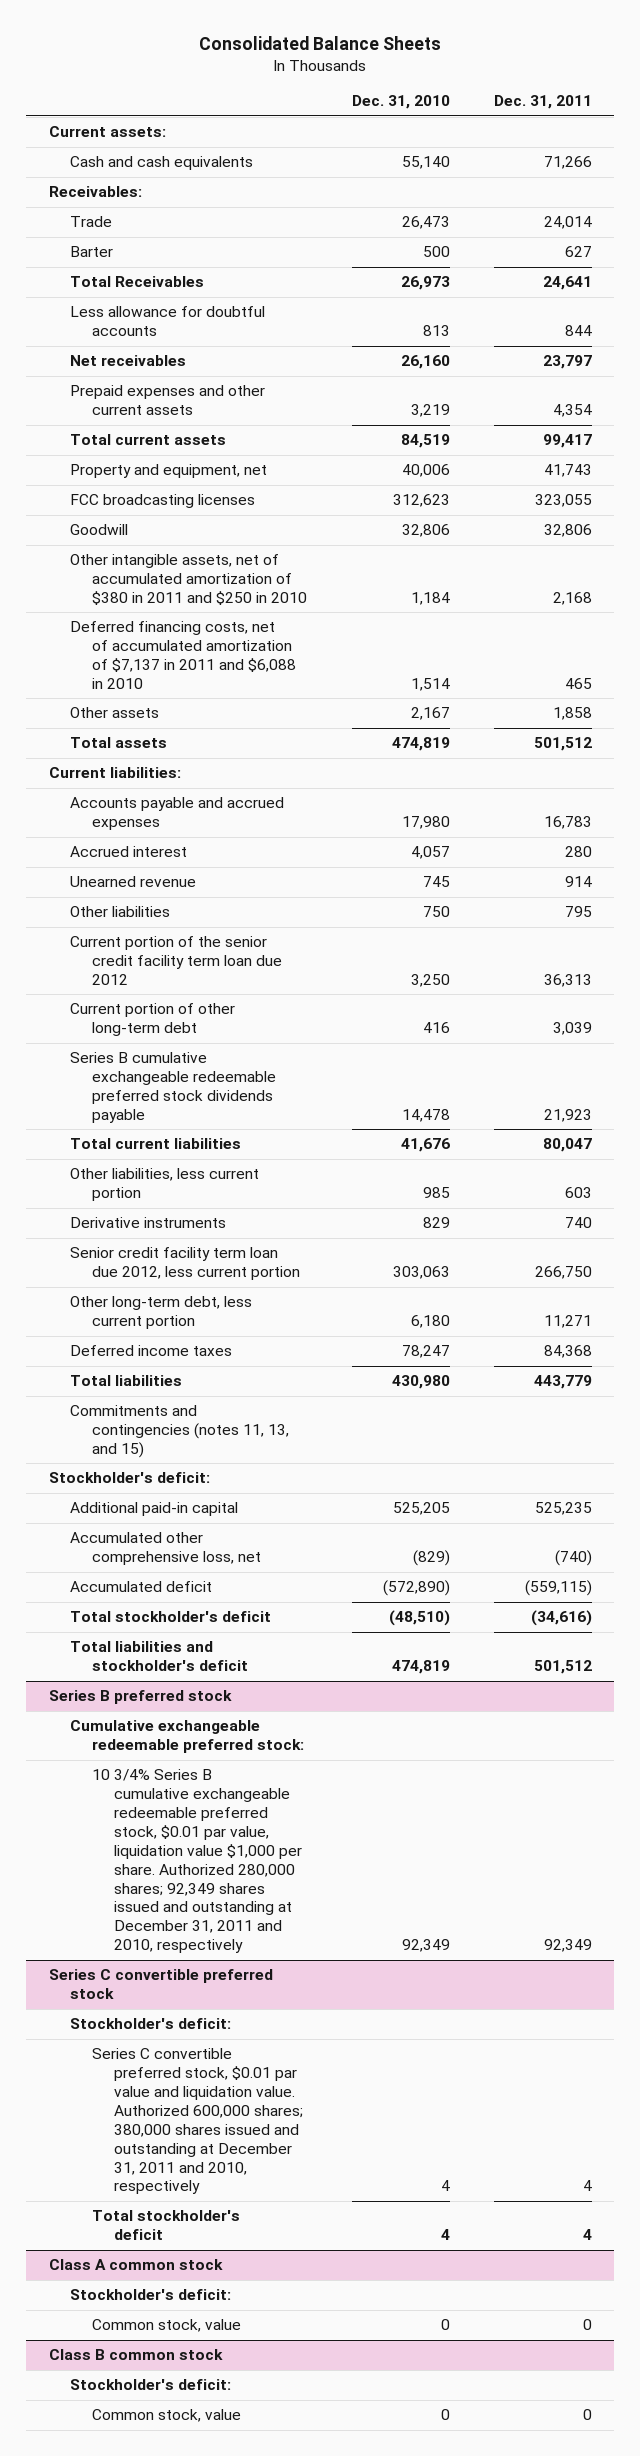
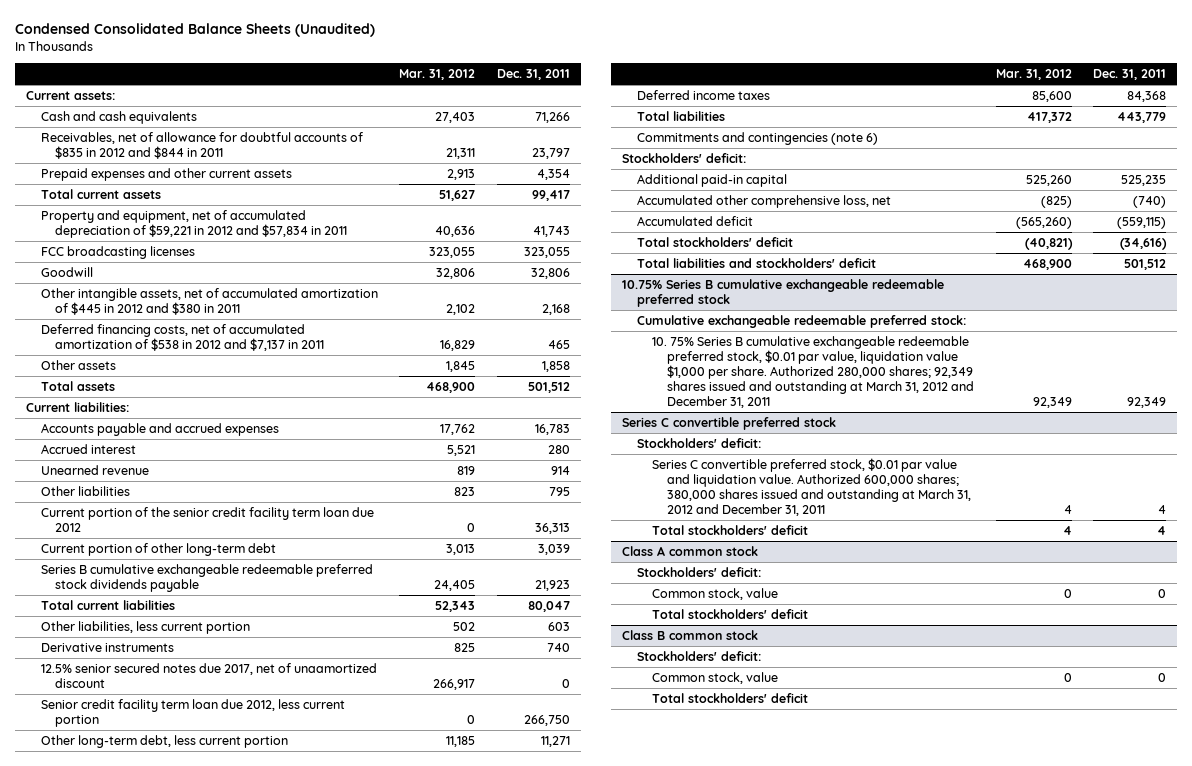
[199,36,442,51] Consolidated Balance Sheets -> [15,23,376,38] Condensed Consolidated Balance Sheets (Unaudited)
[351,95,450,110] Dec. 31, 2010 -> none
none -> [399,68,476,80] Mar. 31, 2012
[48,186,142,198] Receivables: -> none
[70,216,113,228] Trade -> none
[70,246,114,258] Barter -> none
[70,276,205,288] Total Receivables -> none
[70,306,266,337] Less allowance for doubtful accounts -> none
[70,355,187,367] Net receivables -> [40,131,363,159] Receivables, net of allowance for doubtful accounts of $835 in 2012 and $844 in 2011
[70,464,268,479] Property and equipment, net -> [40,209,348,238] Property and equipment, net of accumulated depreciation of $59,221 in 2012 and $57,834 in 2011
[70,554,308,606] Other intangible assets, net of accumulated amortization of $380 in 2011 and $250 in 2010 -> [40,287,378,315] Other intangible assets, net of accumulated amortization of $445 in 2012 and $380 in 2011
[70,621,297,689] Deferred financing costs, net of accumulated amortization of $7,137 in 2011 and $6,088 in 2010 -> [40,323,325,351] Deferred financing costs, net of accumulated amortization of $538 in 2012 and $7,137 in 2011
none -> [40,662,377,688] 12.5% senior secured notes due 2017, net of unaamortized discount
[70,1405,290,1459] Commitments and contingencies (notes 11, 13, and 15) -> [637,131,879,145] Commitments and contingencies (note 6)
[48,1472,210,1484] Stockholder's deficit: -> [622,152,747,163] Stockholders' deficit:
[48,1690,232,1705] Series B preferred stock -> none
[70,1611,272,1623] Total stockholder's deficit -> [637,236,794,247] Total stockholders' deficit
[70,1641,249,1672] Total liabilities and stockholder's deficit -> [637,257,877,268] Total liabilities and stockholders' deficit
none -> [622,278,945,307] 10.75% Series B cumulative exchangeable redeemable preferred stock
[92,1769,303,1954] 10 3/4% Series B cumulative exchangeable redeemable preferred stock, $0.01 par value, liquidation value $1,000 per share. Authorized 280,000 shares; 92,349 shares issued and outstanding at December 31, 2011 and 2010, respectively -> [651,335,974,408] 10. 75% Series B cumulative exchangeable redeemable preferred stock, $0.01 par value, liquidation value $1,000 per share. Authorized 280,000 shares; 92,349 shares issued and outstanding at March 31, 2012 and December 31, 2011
[70,2018,232,2030] Stockholder's deficit: -> [637,437,762,448] Stockholders' deficit:
[92,2048,304,2195] Series C convertible preferred stock, $0.01 par value and liquidation value. Authorized 600,000 shares; 380,000 shares issued and outstanding at December 31, 2011 and 2010, respectively -> [651,457,971,516] Series C convertible preferred stock, $0.01 par value and liquidation value. Authorized 600,000 shares; 380,000 shares issued and outstanding at March 31, 2012 and December 31, 2011
[92,2210,241,2241] Total stockholder's deficit -> [651,524,808,535] Total stockholders' deficit
[70,2289,232,2301] Stockholder's deficit: -> [637,566,762,577] Stockholders' deficit:
none -> [651,608,808,619] Total stockholders' deficit
[70,2379,232,2391] Stockholder's deficit: -> [637,650,762,661] Stockholders' deficit:
none -> [651,692,808,703] Total stockholders' deficit

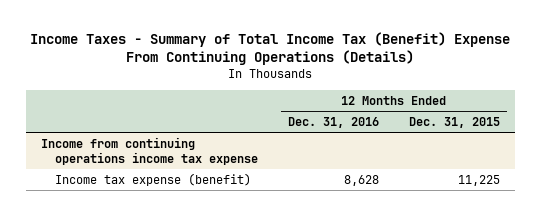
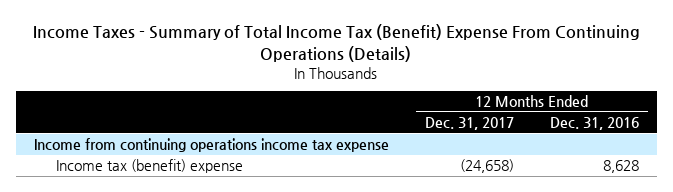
[408,117,500,129] Dec. 31, 2015 -> none
none -> [424,117,514,131] Dec. 31, 2017
[55,172,252,186] Income tax expense (benefit) -> [55,159,243,174] Income tax (benefit) expense

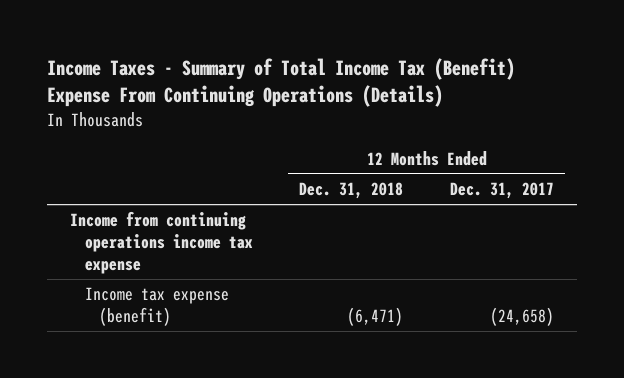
[549,117,639,131] Dec. 31, 2016 -> none
none -> [299,182,404,200] Dec. 31, 2018
[55,159,243,174] Income tax (benefit) expense -> [84,287,229,327] Income tax expense (benefit)

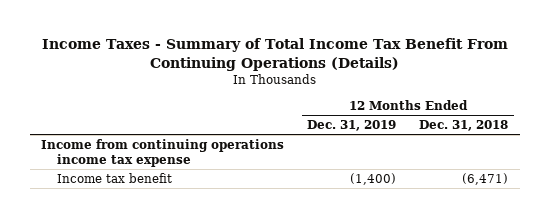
[47,57,516,107] Income Taxes - Summary of Total Income Tax (Benefit) Expense From Continuing Operations (Details) -> [41,37,508,71] Income Taxes - Summary of Total Income Tax Benefit From Continuing Operations (Details)
[449,182,554,200] Dec. 31, 2017 -> none
none -> [307,120,397,132] Dec. 31, 2019
[84,287,229,327] Income tax expense (benefit) -> [56,172,172,183] Income tax benefit

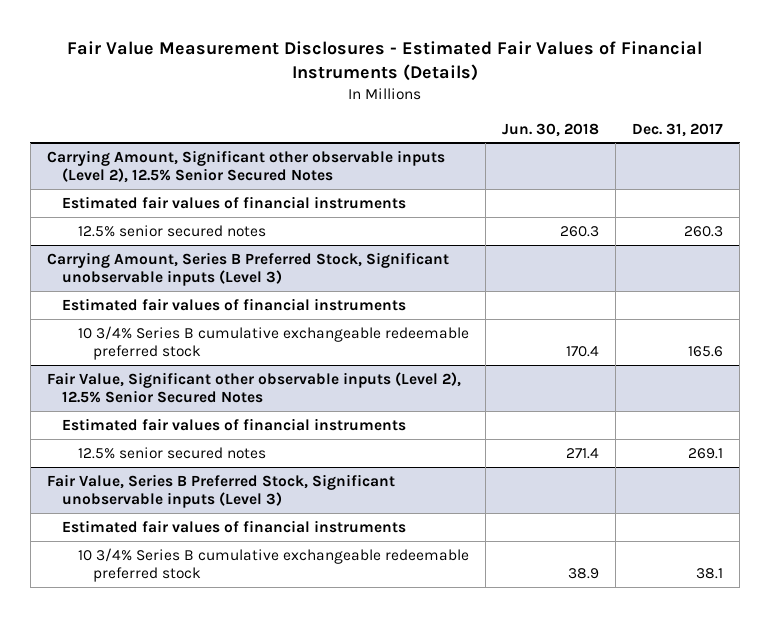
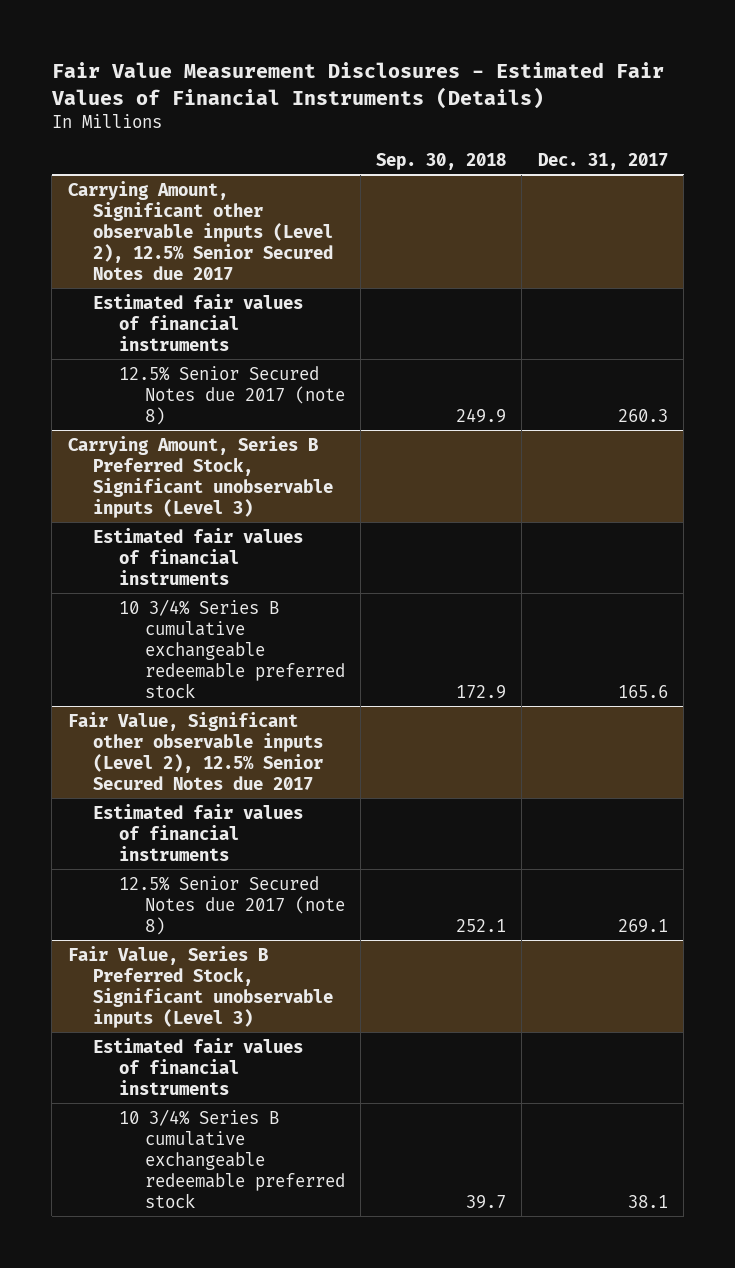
[501,122,599,137] Jun. 30, 2018 -> none
none -> [376,152,507,170] Sep. 30, 2018
[46,149,445,183] Carrying Amount, Significant other observable inputs (Level 2), 12.5% Senior Secured Notes -> [67,180,334,280] Carrying Amount, Significant other observable inputs (Level 2), 12.5% Senior Secured Notes due 2017
[77,224,266,237] 12.5% senior secured notes -> [118,365,345,425] 12.5% Senior Secured Notes due 2017 (note 8)
[46,371,461,403] Fair Value, Significant other observable inputs (Level 2), 12.5% Senior Secured Notes -> [67,711,324,790] Fair Value, Significant other observable inputs (Level 2), 12.5% Senior Secured Notes due 2017
[77,446,266,459] 12.5% senior secured notes -> [118,875,345,935] 12.5% Senior Secured Notes due 2017 (note 8)

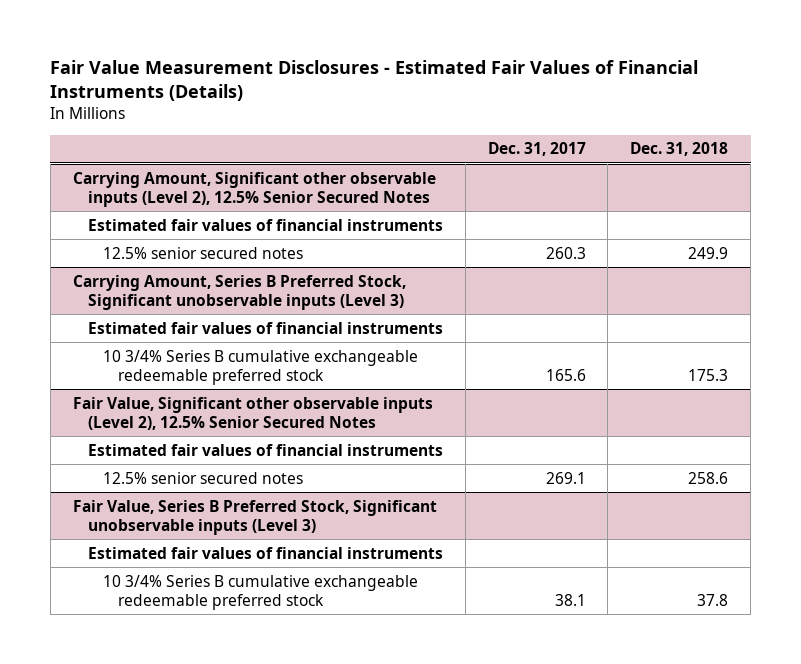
[376,152,507,170] Sep. 30, 2018 -> none
none -> [630,142,729,157] Dec. 31, 2018
[67,180,334,280] Carrying Amount, Significant other observable inputs (Level 2), 12.5% Senior Secured Notes due 2017 -> [72,171,436,208] Carrying Amount, Significant other observable inputs (Level 2), 12.5% Senior Secured Notes
[118,365,345,425] 12.5% Senior Secured Notes due 2017 (note 8) -> [102,246,303,259] 12.5% senior secured notes
[67,711,324,790] Fair Value, Significant other observable inputs (Level 2), 12.5% Senior Secured Notes due 2017 -> [72,396,433,431] Fair Value, Significant other observable inputs (Level 2), 12.5% Senior Secured Notes
[118,875,345,935] 12.5% Senior Secured Notes due 2017 (note 8) -> [102,471,303,484] 12.5% senior secured notes

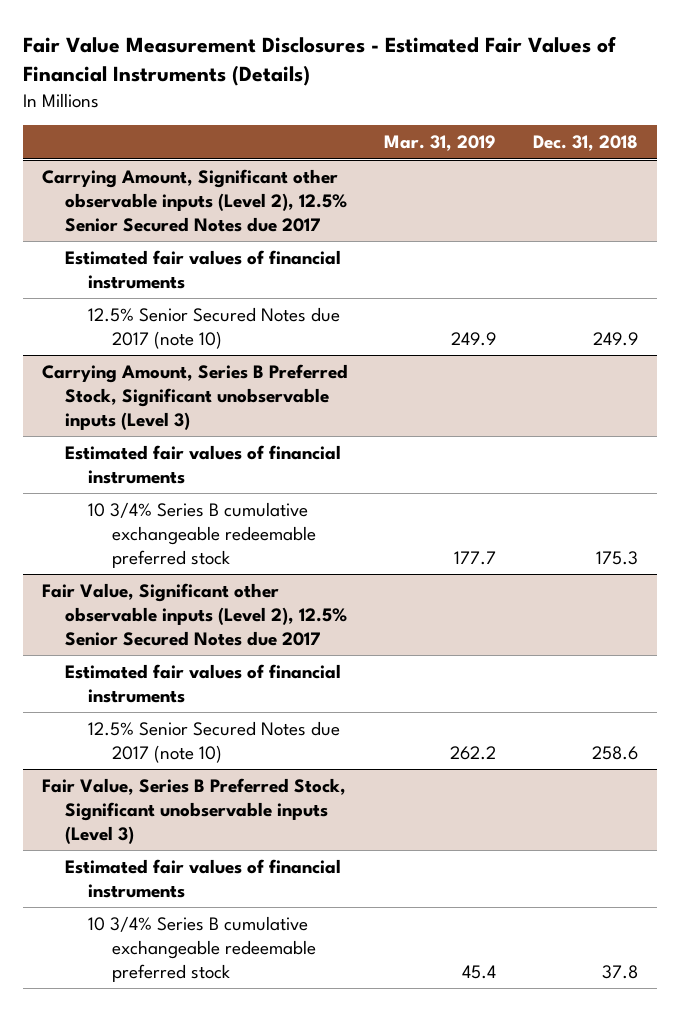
[487,142,586,157] Dec. 31, 2017 -> none
none -> [384,135,497,152] Mar. 31, 2019
[72,171,436,208] Carrying Amount, Significant other observable inputs (Level 2), 12.5% Senior Secured Notes -> [41,168,347,232] Carrying Amount, Significant other observable inputs (Level 2), 12.5% Senior Secured Notes due 2017
[102,246,303,259] 12.5% senior secured notes -> [88,306,341,349] 12.5% Senior Secured Notes due 2017 (note 10)
[72,396,433,431] Fair Value, Significant other observable inputs (Level 2), 12.5% Senior Secured Notes -> [41,582,347,646] Fair Value, Significant other observable inputs (Level 2), 12.5% Senior Secured Notes due 2017
[102,471,303,484] 12.5% senior secured notes -> [88,720,341,763] 12.5% Senior Secured Notes due 2017 (note 10)

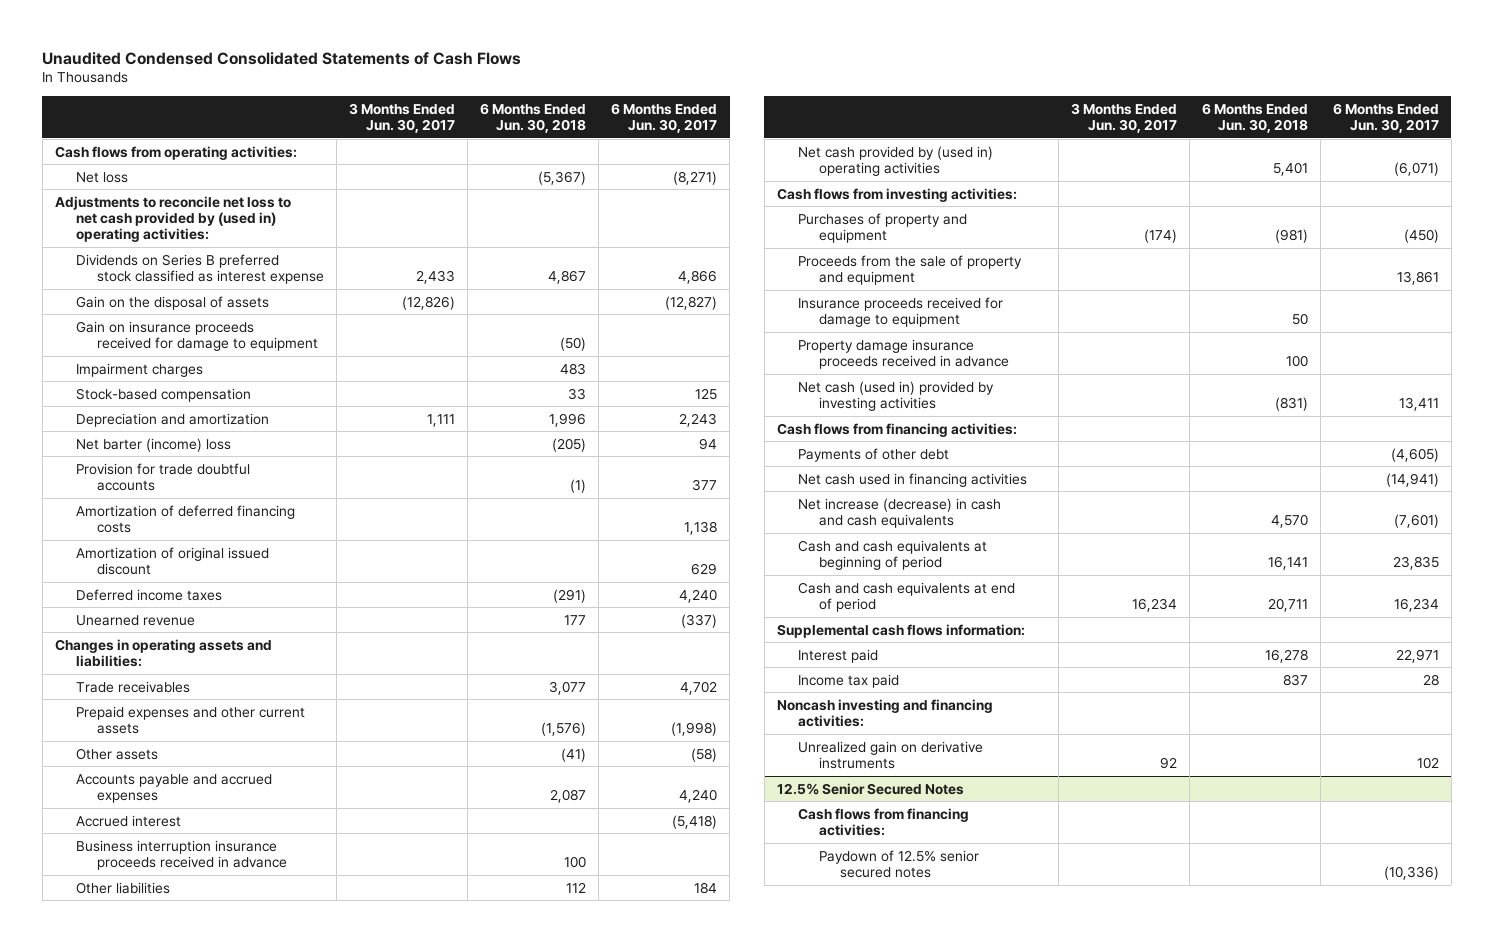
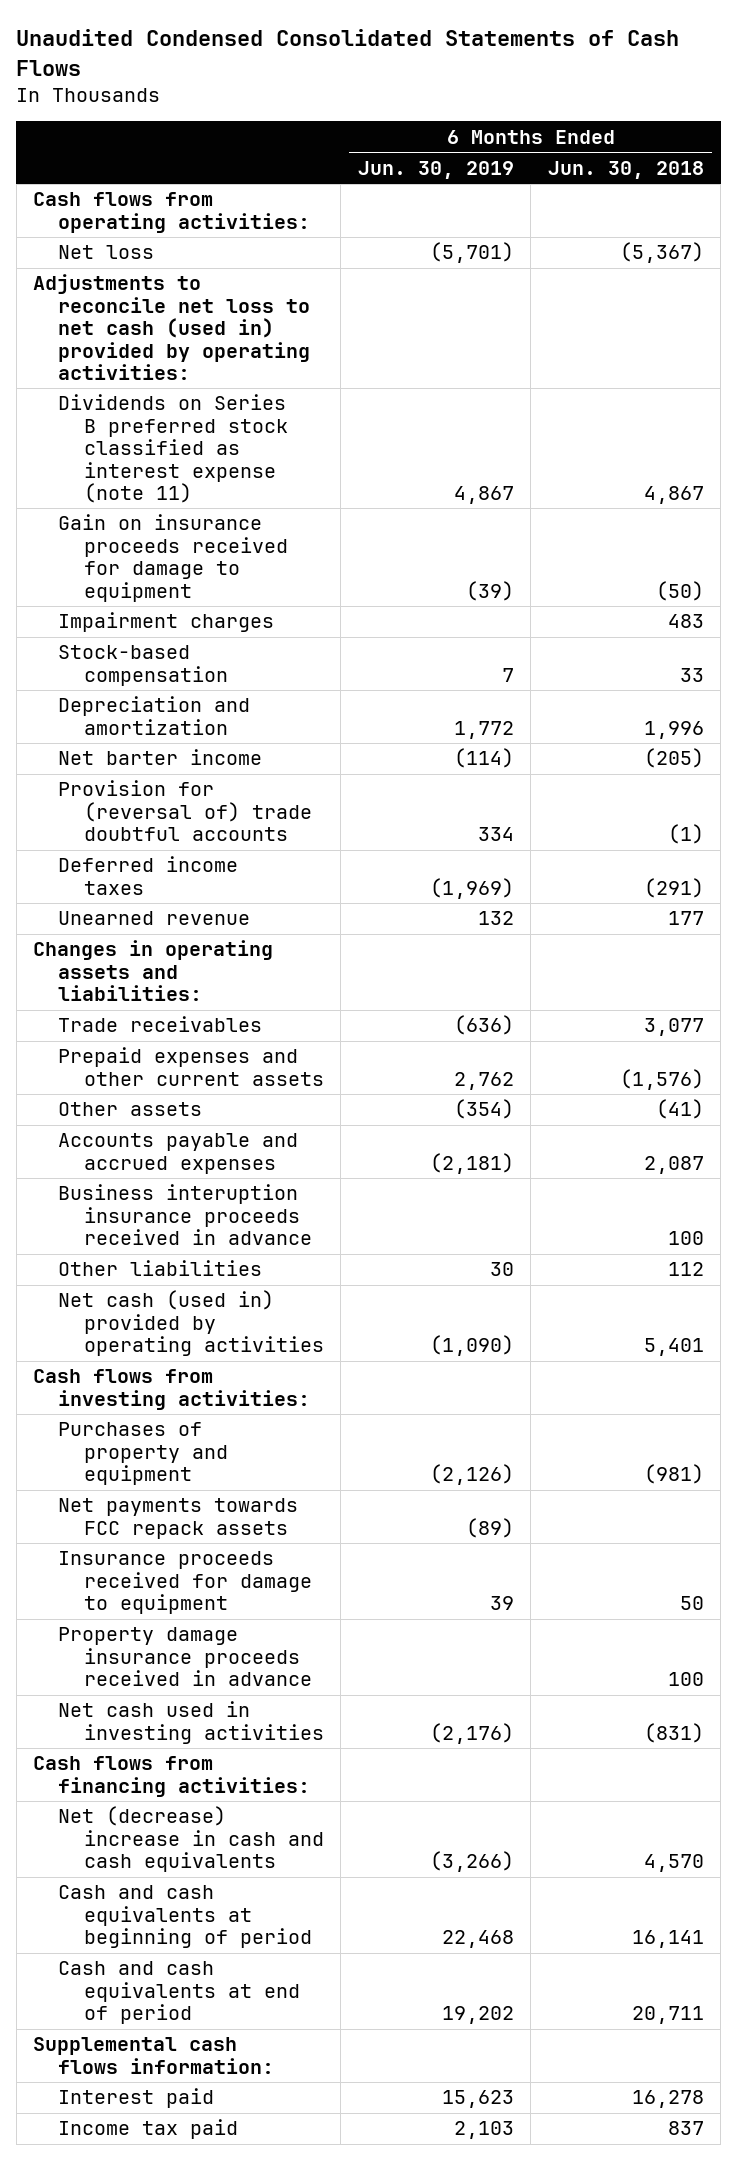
[349,102,456,134] 3 Months Ended Jun. 30, 2017 -> none
[611,102,718,134] 6 Months Ended Jun. 30, 2017 -> none
none -> [357,160,514,179] Jun. 30, 2019
[75,295,269,310] Gain on the disposal of assets -> none
[54,195,291,242] Adjustments to reconcile net loss to net cash provided by (used in) operating activities: -> [33,274,311,381] Adjustments to reconcile net loss to net cash (used in) provided by operating activities:
[75,253,325,284] Dividends on Series B preferred stock classified as interest expense -> [58,394,288,504] Dividends on Series B preferred stock classified as interest expense (note 11)
[75,504,295,533] Amortization of deferred financing costs -> none
[75,546,269,575] Amortization of original issued discount -> none
[75,437,231,452] Net barter (income) loss -> [58,749,263,766] Net barter income
[75,462,250,491] Provision for trade doubtful accounts -> [58,780,312,842] Provision for (reversal of) trade doubtful accounts
[75,814,181,827] Accrued interest -> none
[75,839,288,870] Business interruption insurance proceeds received in advance -> [58,1184,312,1246] Business interuption insurance proceeds received in advance
[797,145,993,176] Net cash provided by (used in) operating activities -> [58,1290,324,1357] Net cash (used in) provided by operating activities
[797,254,1022,285] Proceeds from the sale of property and equipment -> none
none -> [58,1498,299,1539] Net payments towards FCC repack assets
[797,380,994,411] Net cash (used in) provided by investing activities -> [58,1701,324,1744] Net cash used in investing activities
[797,447,949,462] Payments of other debt -> none
[797,472,1027,487] Net cash used in financing activities -> none
[797,497,1001,528] Net increase (decrease) in cash and cash equivalents -> [58,1806,324,1873] Net (decrease) increase in cash and cash equivalents
[776,698,993,727] Noncash investing and financing activities: -> none
[797,740,983,769] Unrealized gain on derivative instruments -> none
[776,782,964,795] 12.5% Senior Secured Notes -> none
[797,807,969,836] Cash flows from financing activities: -> none
[818,849,979,878] Paydown of 12.5% senior secured notes -> none

